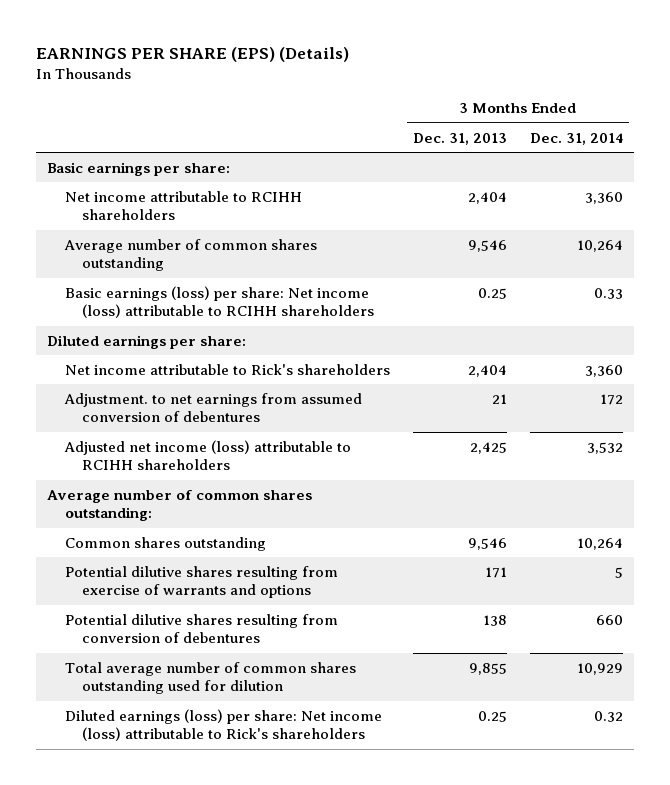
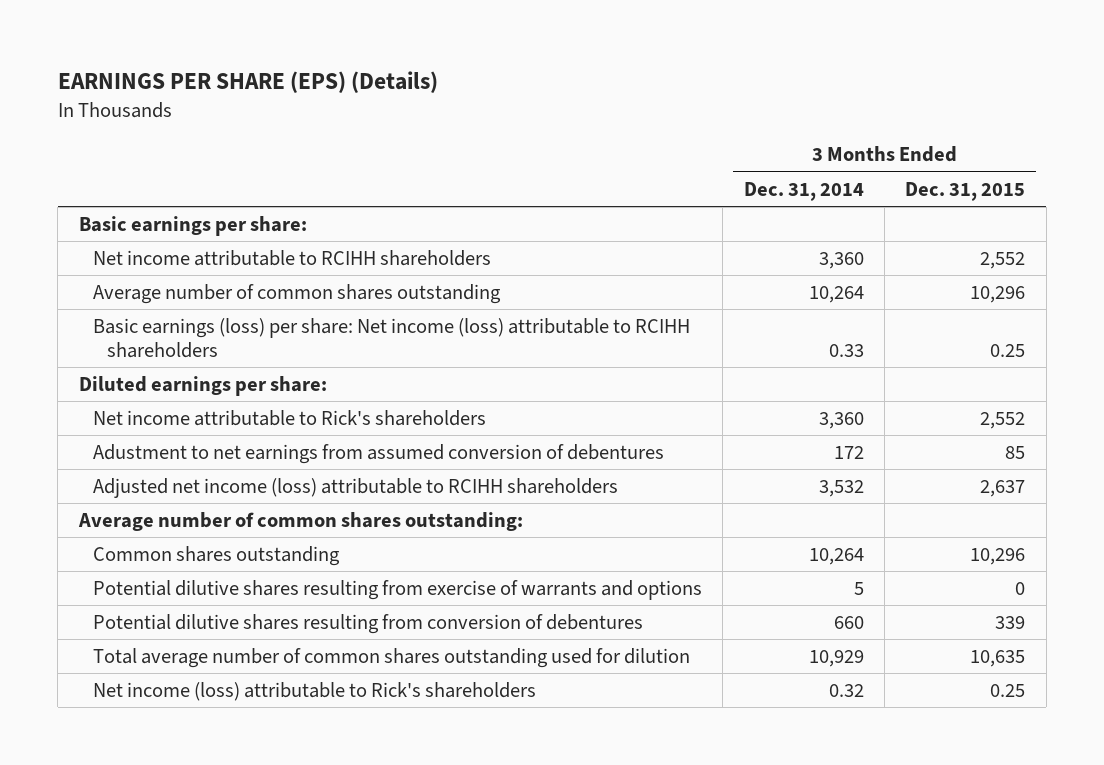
[412,132,507,145] Dec. 31, 2013 -> none
none -> [905,181,1026,201] Dec. 31, 2015
[63,392,362,423] Adjustment. to net earnings from assumed conversion of debentures -> [93,443,665,464] Adustment to net earnings from assumed conversion of debentures
[64,708,382,742] Diluted earnings (loss) per share: Net income (loss) attributable to Rick's shareholders -> [93,681,537,701] Net income (loss) attributable to Rick's shareholders

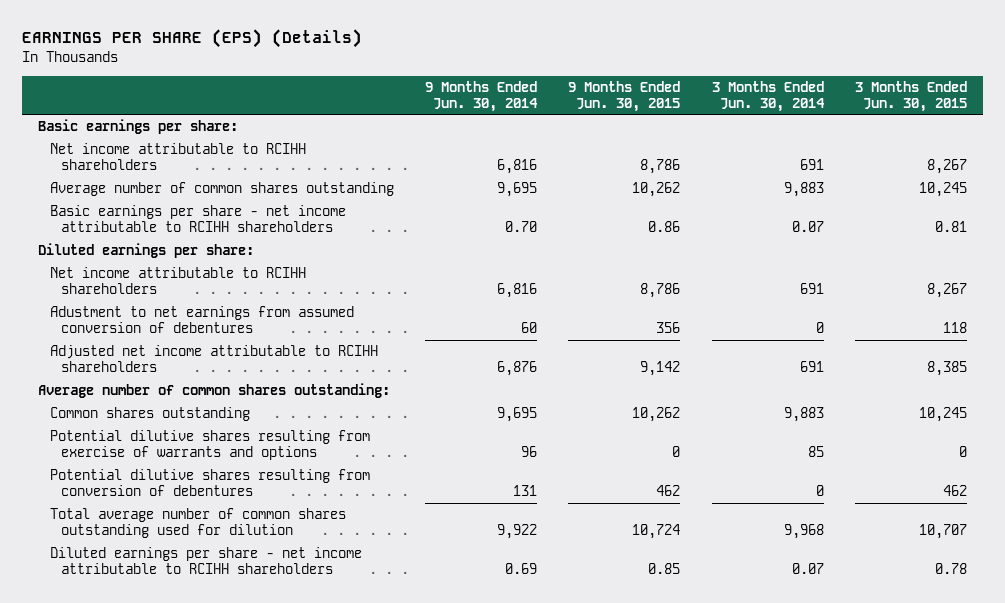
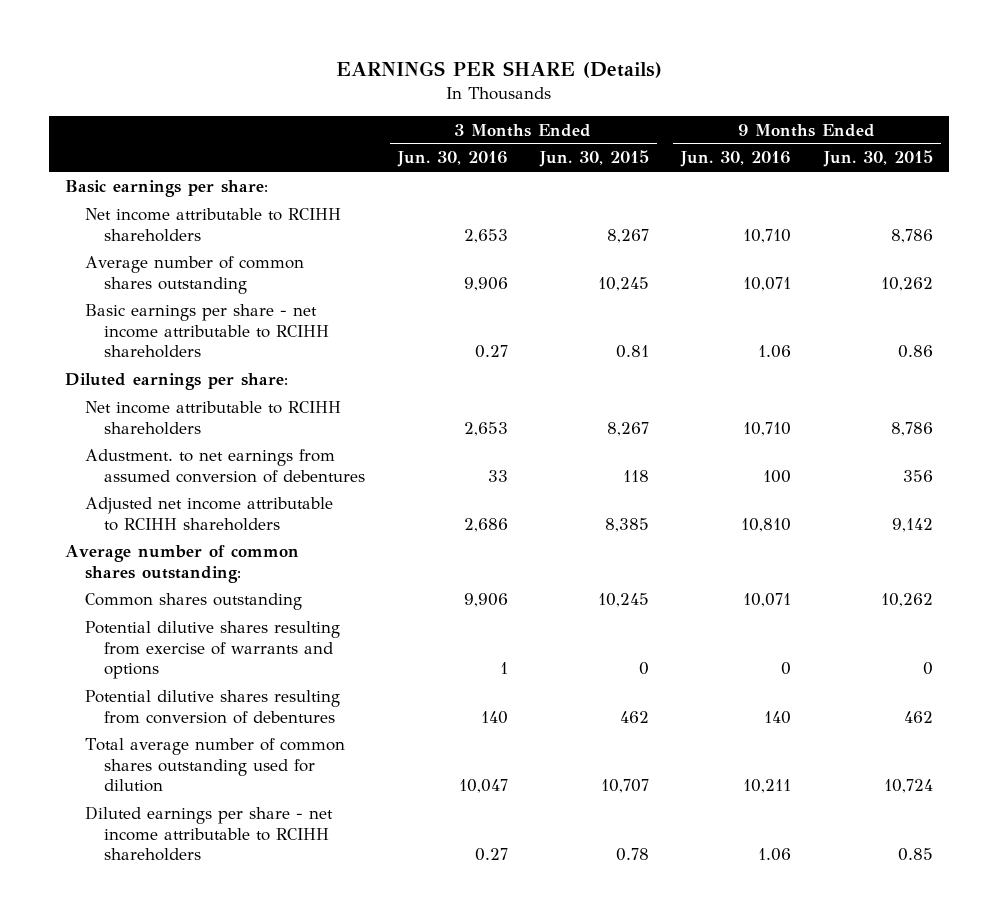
[22,29,363,49] EARNINGS PER SHARE (EPS) (Details) -> [335,60,662,78] EARNINGS PER SHARE (Details)
[425,80,539,112] 9 Months Ended Jun. 30, 2014 -> none
[711,80,825,112] 3 Months Ended Jun. 30, 2014 -> none
none -> [396,151,508,168] Jun. 30, 2016
none -> [680,151,792,168] Jun. 30, 2016
[49,306,354,334] Adustment to net earnings from assumed conversion of debentures -> [84,448,366,483] Adustment. to net earnings from assumed conversion of debentures

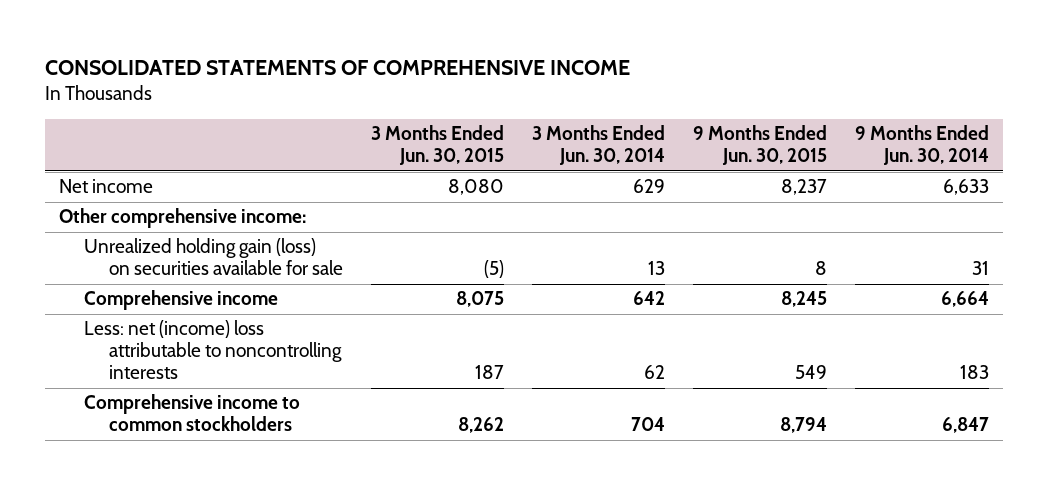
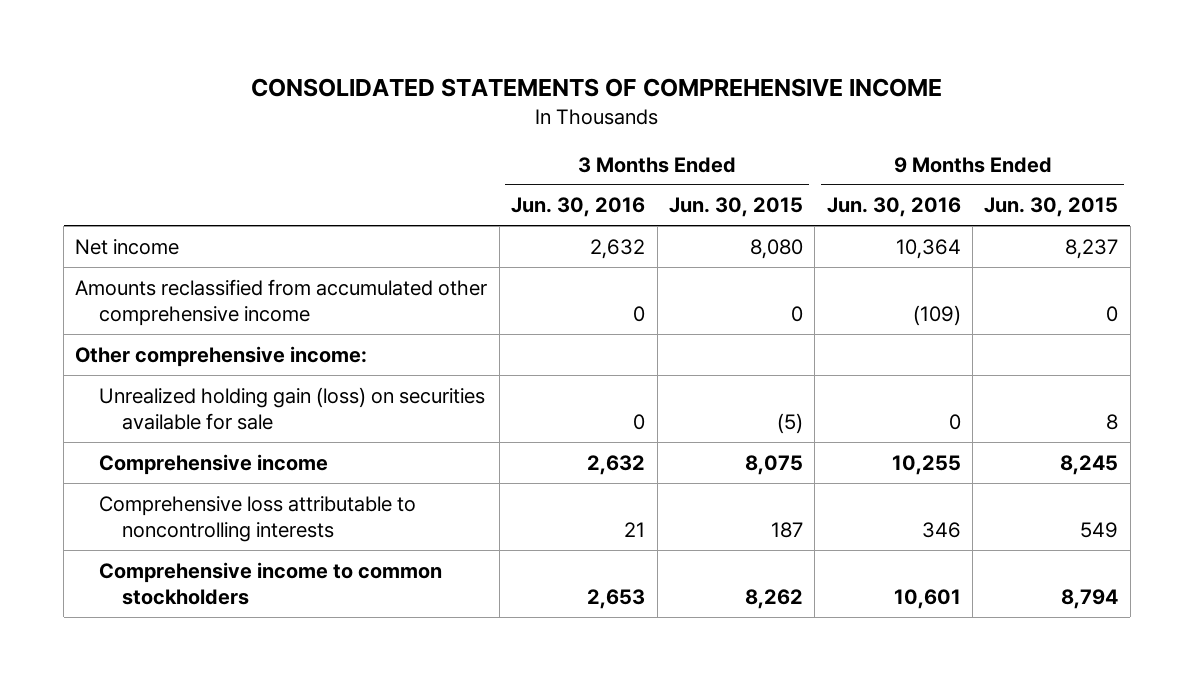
[531,125,665,166] 3 Months Ended Jun. 30, 2014 -> none
[855,125,990,166] 9 Months Ended Jun. 30, 2014 -> none
none -> [511,197,646,218] Jun. 30, 2016
none -> [826,197,961,218] Jun. 30, 2016
none -> [75,278,488,327] Amounts reclassified from accumulated other comprehensive income
[83,320,342,380] Less: net (income) loss attributable to noncontrolling interests -> [98,495,416,543] Comprehensive loss attributable to noncontrolling interests

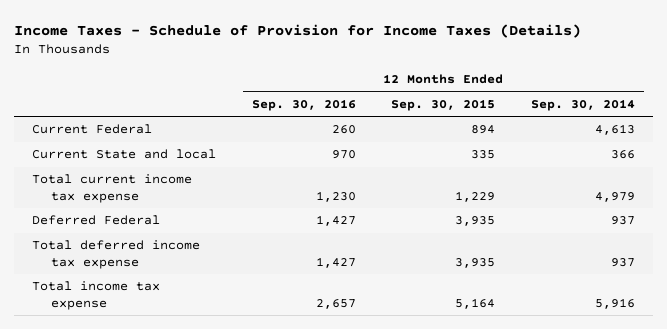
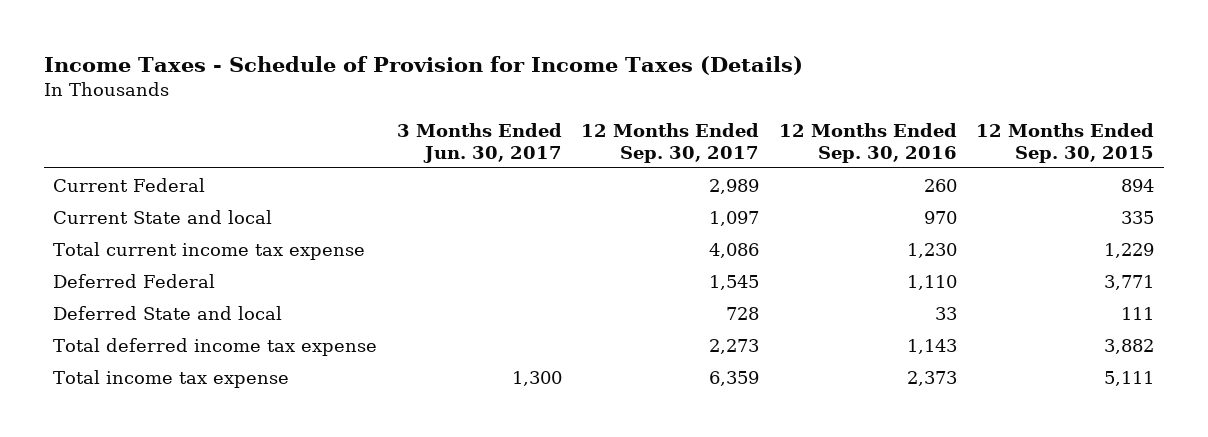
[531,99,636,112] Sep. 30, 2014 -> none
none -> [396,123,562,163] 3 Months Ended Jun. 30, 2017
none -> [581,123,760,163] 12 Months Ended Sep. 30, 2017
[315,215,356,227] 1,427 -> [906,274,957,290] 1,110
[455,216,496,227] 3,935 -> [1104,274,1155,290] 3,771
none -> [53,305,283,320] Deferred State and local
[315,256,356,268] 1,427 -> [906,338,957,354] 1,143
[455,257,496,268] 3,935 -> [1104,338,1155,354] 3,882
[315,298,356,309] 2,657 -> [906,370,957,386] 2,373
[455,297,496,309] 5,164 -> [1104,370,1155,386] 5,111

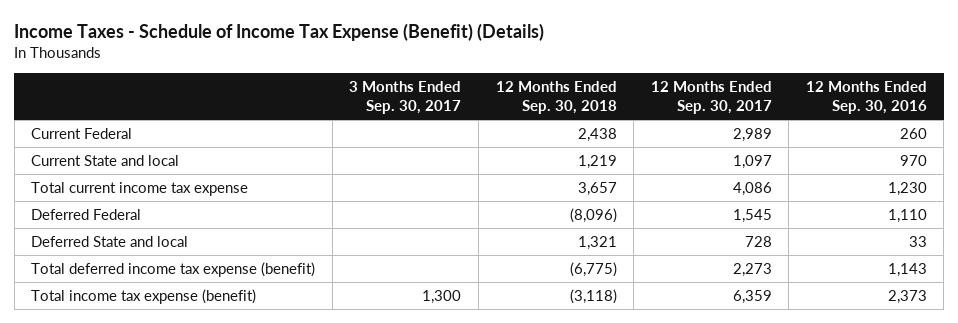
[43,55,803,75] Income Taxes - Schedule of Provision for Income Taxes (Details) -> [14,22,545,41] Income Taxes - Schedule of Income Tax Expense (Benefit) (Details)
[396,123,562,163] 3 Months Ended Jun. 30, 2017 -> none
[976,123,1155,163] 12 Months Ended Sep. 30, 2015 -> none
none -> [349,81,462,115] 3 Months Ended Sep. 30, 2017
none -> [495,81,617,115] 12 Months Ended Sep. 30, 2018
[53,337,378,356] Total deferred income tax expense -> [31,262,316,278] Total deferred income tax expense (benefit)
[53,369,290,388] Total income tax expense -> [31,289,257,305] Total income tax expense (benefit)

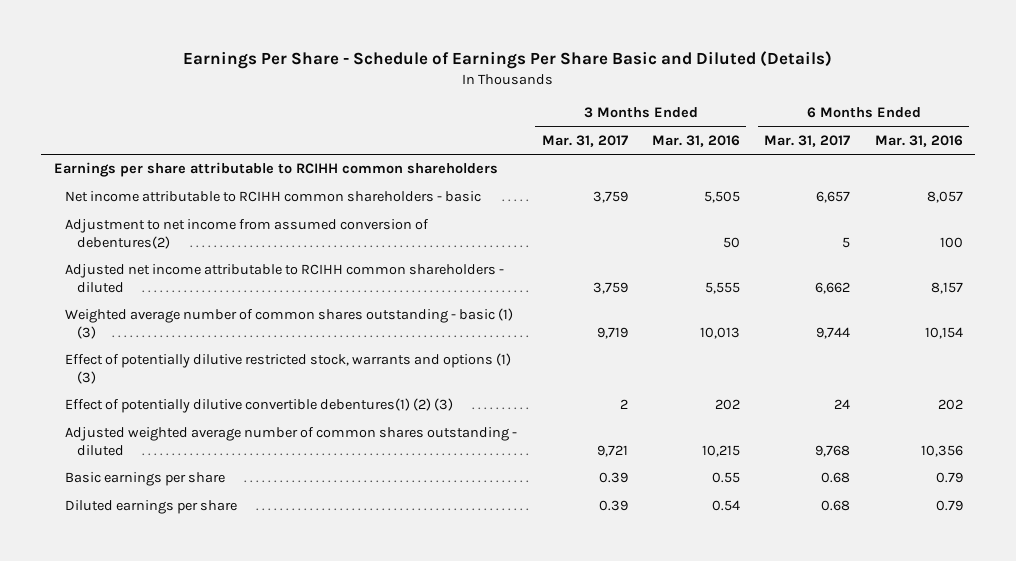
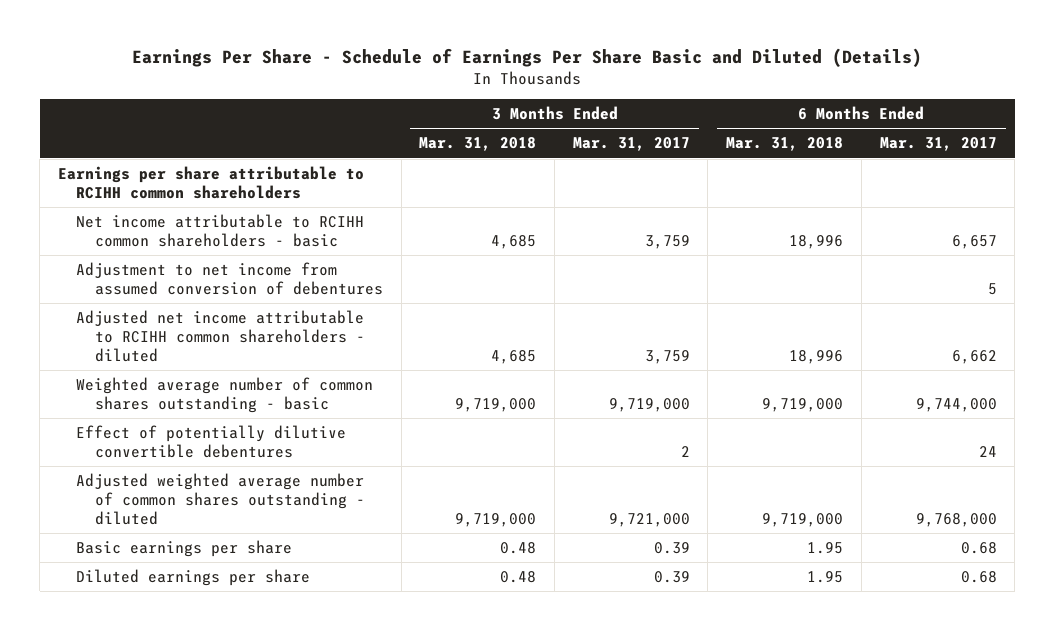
[651,134,740,147] Mar. 31, 2016 -> none
[874,134,963,147] Mar. 31, 2016 -> none
none -> [419,137,537,152] Mar. 31, 2018
none -> [726,137,844,152] Mar. 31, 2018
[65,219,430,249] Adjustment to net income from assumed conversion of debentures(2) -> [76,261,383,295] Adjustment to net income from assumed conversion of debentures
[65,353,512,384] Effect of potentially dilutive restricted stock, warrants and options (1) (3) -> none
[65,308,514,339] Weighted average number of common shares outstanding - basic (1) (3) -> [76,376,374,413] Weighted average number of common shares outstanding - basic
[596,326,628,339] 9,719 -> [608,397,690,412] 9,719,000
[816,326,851,339] 9,744 -> [915,397,997,412] 9,744,000
[65,398,454,414] Effect of potentially dilutive convertible debentures(1) (2) (3) -> [76,424,347,458] Effect of potentially dilutive convertible debentures
[596,444,628,457] 9,721 -> [608,512,690,527] 9,721,000
[815,444,851,457] 9,768 -> [915,512,997,527] 9,768,000

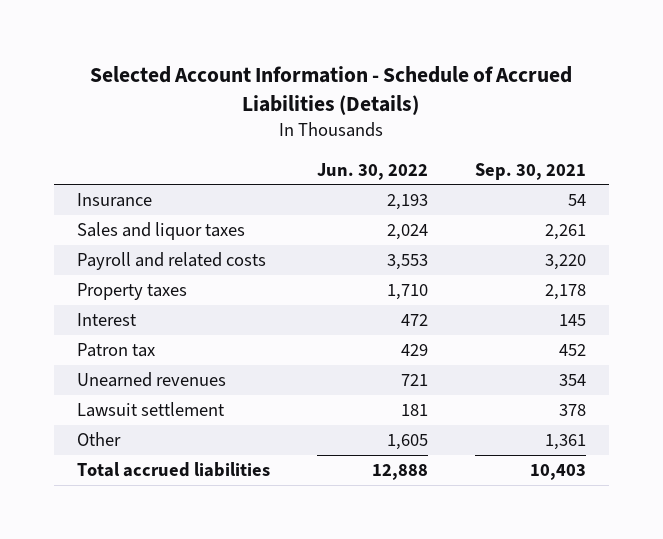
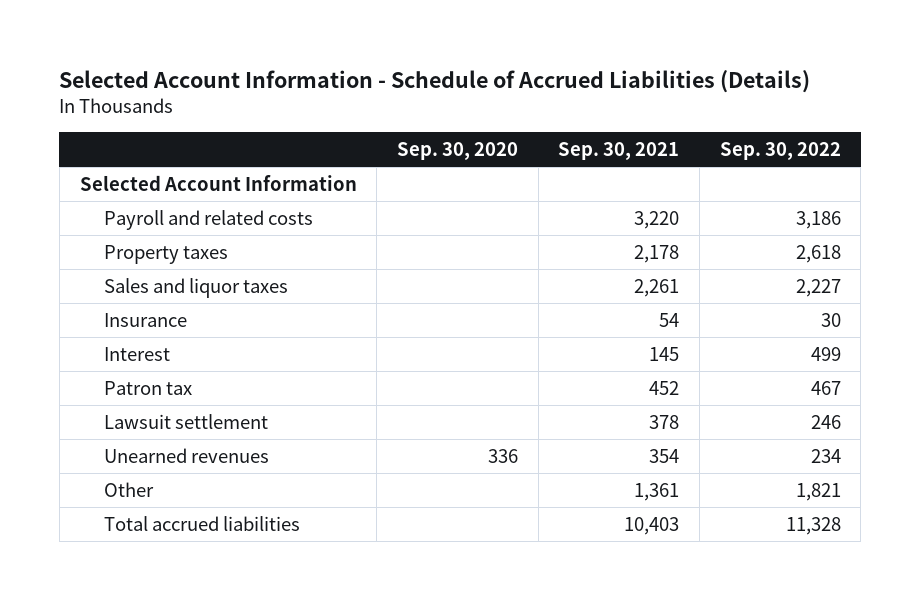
[316,162,428,180] Jun. 30, 2022 -> none
none -> [397,141,519,160] Sep. 30, 2020
none -> [719,141,841,160] Sep. 30, 2022
none -> [79,174,357,191] Selected Account Information
[77,221,246,240] Sales and liquor taxes -> [104,277,289,298] Sales and liquor taxes
[77,192,153,207] Insurance -> [104,312,188,327] Insurance
[77,371,227,387] Unearned revenues -> [104,447,270,463] Unearned revenues

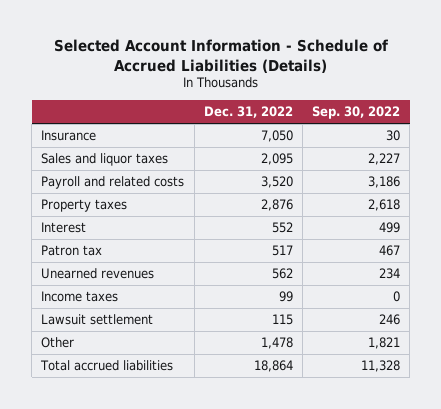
[397,141,519,160] Sep. 30, 2020 -> none
[558,141,680,160] Sep. 30, 2021 -> none
none -> [203,106,293,119] Dec. 31, 2022
[79,174,357,191] Selected Account Information -> none
[104,312,188,327] Insurance -> [41,130,97,142] Insurance
[104,277,289,298] Sales and liquor taxes -> [41,153,169,167] Sales and liquor taxes
none -> [41,291,119,303] Income taxes
[104,413,269,429] Lawsuit settlement -> [41,314,154,326] Lawsuit settlement

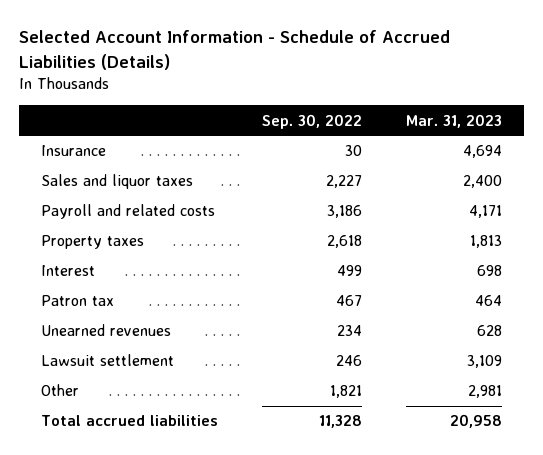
[203,106,293,119] Dec. 31, 2022 -> none
none -> [406,113,503,128] Mar. 31, 2023
[41,291,119,303] Income taxes -> none

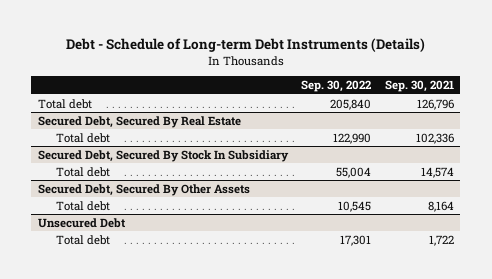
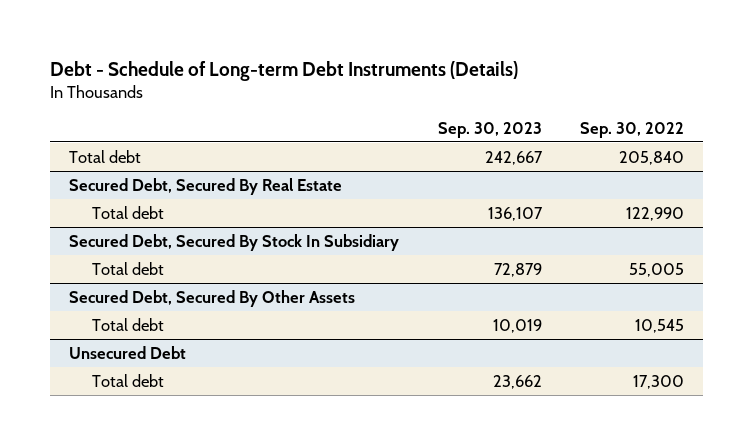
[384,80,454,93] Sep. 30, 2021 -> none
none -> [437,121,542,138] Sep. 30, 2023
[336,166,372,178] 55,004 -> [628,262,684,277] 55,005
[340,234,372,246] 17,301 -> [632,374,684,389] 17,300

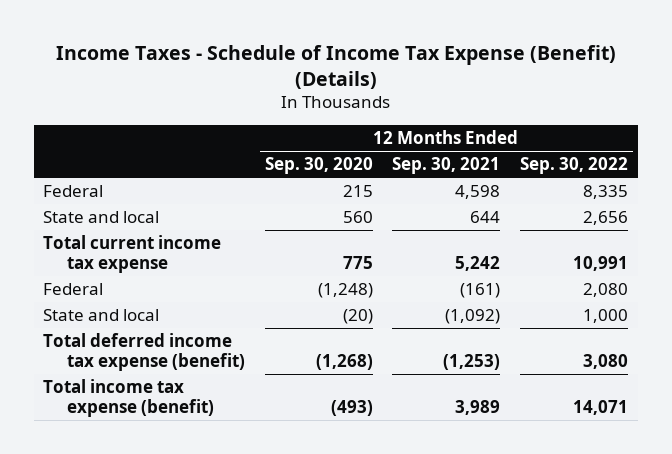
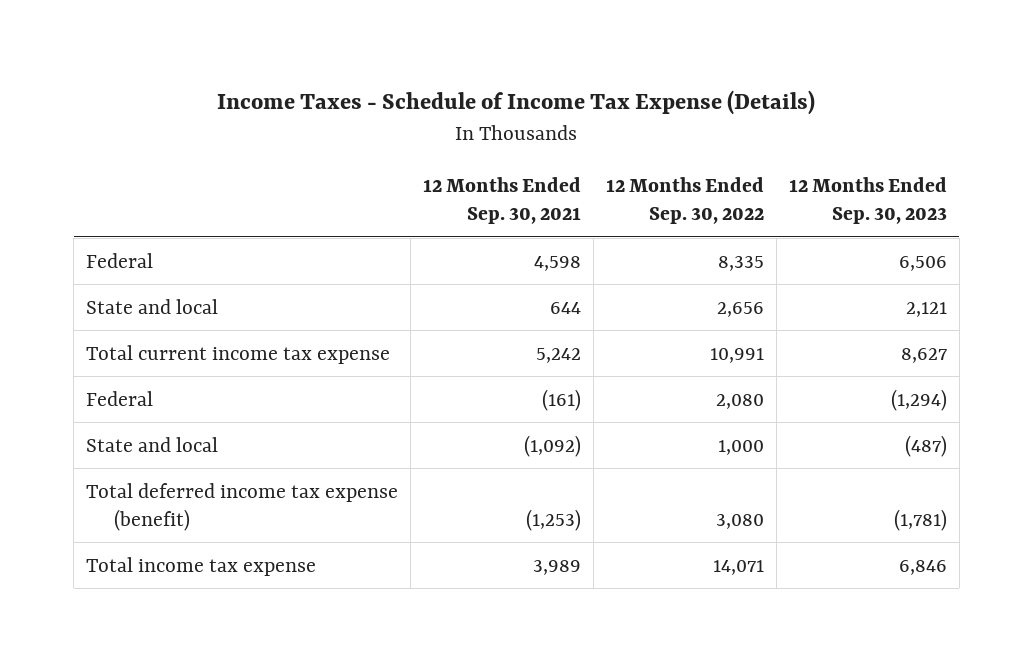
[55,44,616,89] Income Taxes - Schedule of Income Tax Expense (Benefit) (Details) -> [217,89,816,115] Income Taxes - Schedule of Income Tax Expense (Details)
[264,157,373,175] Sep. 30, 2020 -> none
none -> [788,177,947,225] 12 Months Ended Sep. 30, 2023
[43,379,215,417] Total income tax expense (benefit) -> [86,556,317,576] Total income tax expense

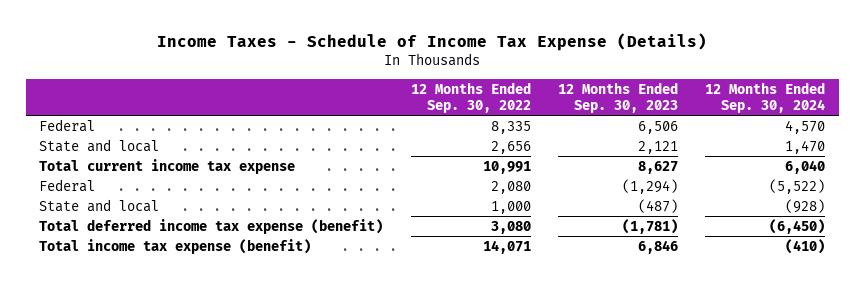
[422,177,581,225] 12 Months Ended Sep. 30, 2021 -> none
none -> [705,81,826,113] 12 Months Ended Sep. 30, 2024
[86,556,317,576] Total income tax expense -> [39,238,312,254] Total income tax expense (benefit)

